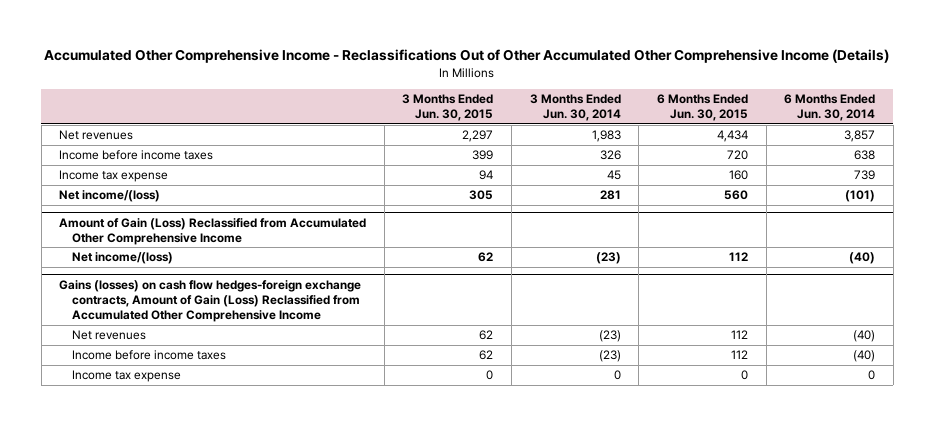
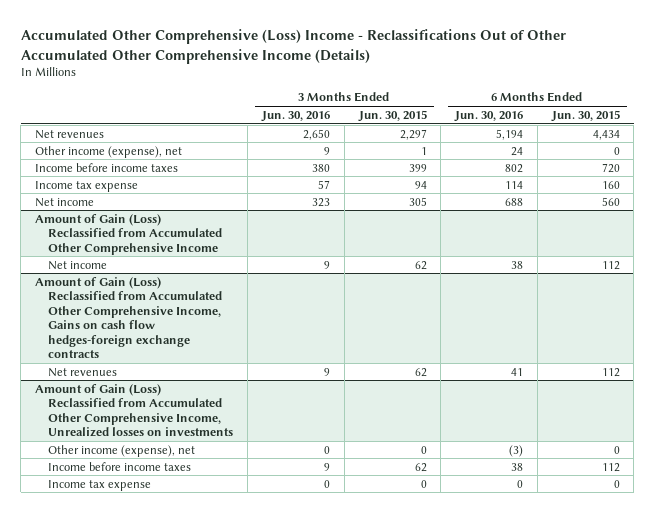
[44,49,890,64] Accumulated Other Comprehensive Income - Reclassifications Out of Other Accumulated Other Comprehensive Income (Details) -> [20,29,566,64] Accumulated Other Comprehensive (Loss) Income - Reclassifications Out of Other Accumulated Other Comprehensive Income (Details)
[529,93,621,122] 3 Months Ended Jun. 30, 2014 -> none
[784,93,876,122] 6 Months Ended Jun. 30, 2014 -> none
none -> [260,110,330,122] Jun. 30, 2016
none -> [454,110,524,122] Jun. 30, 2016
none -> [35,145,183,158] Other income (expense), net
[59,190,161,203] Net income/(loss) -> [35,197,95,207] Net income
[72,252,174,265] Net income/(loss) -> [48,260,108,270] Net income
[59,279,362,322] Gains (losses) on cash flow hedges-foreign exchange contracts, Amount of Gain (Loss) Reclassified from Accumulated Other Comprehensive Income -> [35,276,223,359] Amount of Gain (Loss) Reclassified from Accumulated Other Comprehensive Income, Gains on cash flow hedges-foreign exchange contracts
none -> [35,383,234,438] Amount of Gain (Loss) Reclassified from Accumulated Other Comprehensive Income, Unrealized losses on investments
none -> [48,444,196,457] Other income (expense), net

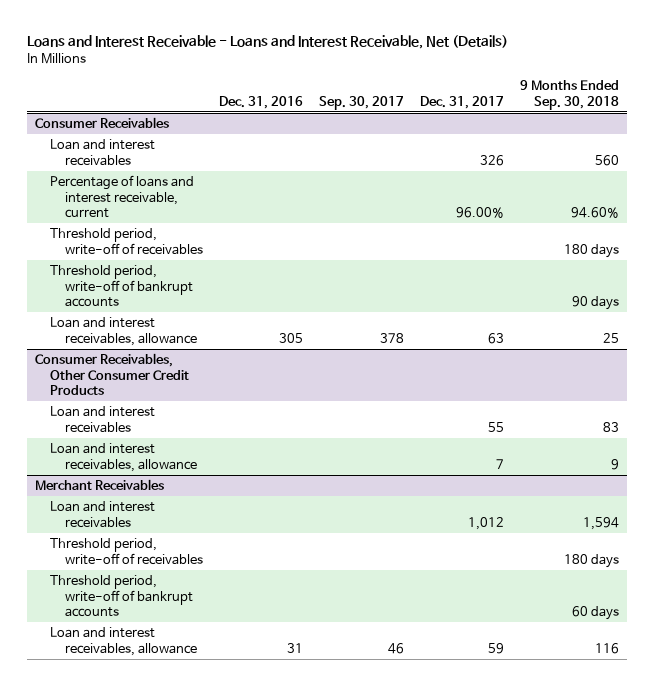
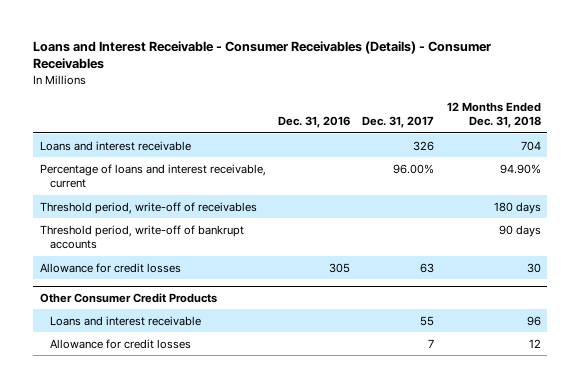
[27,35,509,50] Loans and Interest Receivable - Loans and Interest Receivable, Net (Details) -> [33,40,492,70] Loans and Interest Receivable - Consumer Receivables (Details) - Consumer Receivables
[319,95,405,110] Sep. 30, 2017 -> none
[520,80,620,110] 9 Months Ended Sep. 30, 2018 -> none
none -> [446,101,541,129] 12 Months Ended Dec. 31, 2018
[35,117,170,129] Consumer Receivables -> none
[49,139,155,166] Loan and interest receivables -> [39,140,191,151] Loans and interest receivable
[35,479,165,491] Merchant Receivables -> none
[49,501,155,528] Loan and interest receivables -> none
[49,538,203,565] Threshold period, write-off of receivables -> none
[49,575,193,618] Threshold period, write-off of bankrupt accounts -> none
[49,627,197,656] Loan and interest receivables, allowance -> none
[49,317,197,346] Loan and interest receivables, allowance -> [39,262,181,273] Allowance for credit losses
[35,353,189,396] Consumer Receivables, Other Consumer Credit Products -> [39,292,217,303] Other Consumer Credit Products
[49,406,155,433] Loan and interest receivables -> [49,315,201,326] Loans and interest receivable
[49,443,197,472] Loan and interest receivables, allowance -> [49,338,191,349] Allowance for credit losses

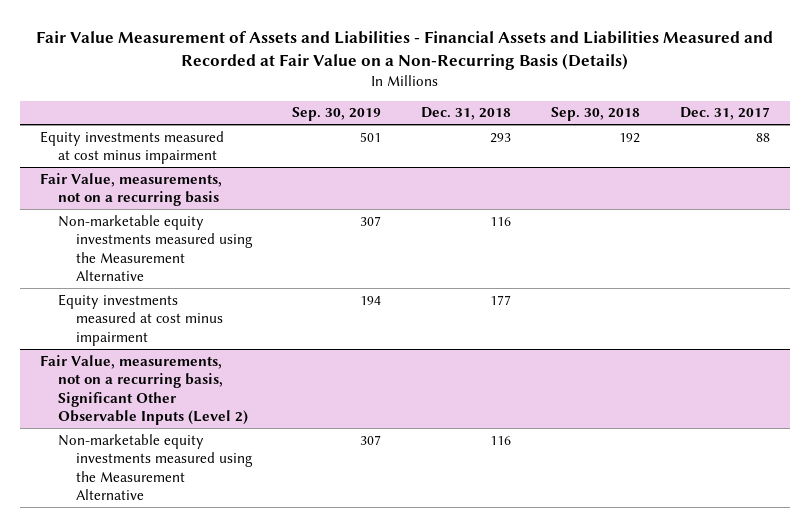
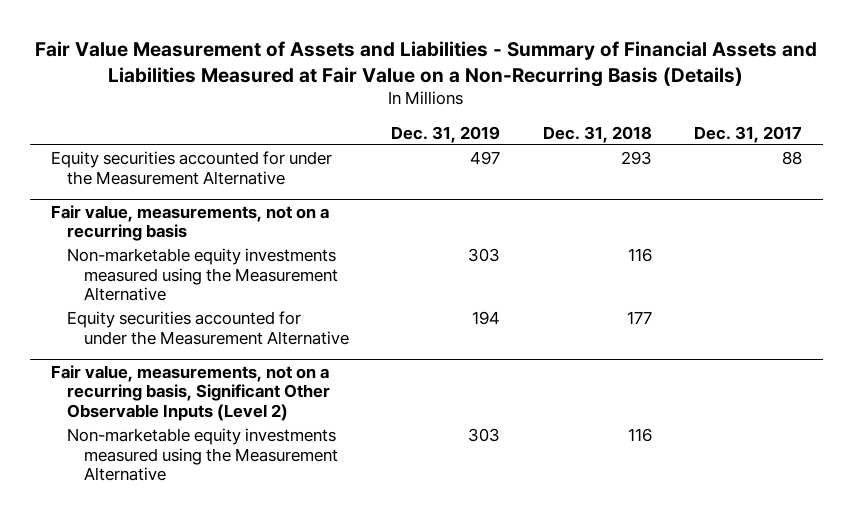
[35,30,773,70] Fair Value Measurement of Assets and Liabilities - Financial Assets and Liabilities Measured and Recorded at Fair Value on a Non-Recurring Basis (Details) -> [35,40,818,87] Fair Value Measurement of Assets and Liabilities - Summary of Financial Assets and Liabilities Measured at Fair Value on a Non-Recurring Basis (Details)
[291,107,381,122] Sep. 30, 2019 -> none
[550,107,640,122] Sep. 30, 2018 -> none
none -> [391,125,501,143] Dec. 31, 2019
[39,130,224,165] Equity investments measured at cost minus impairment -> [50,150,332,185] Equity securities accounted for under the Measurement Alternative
[39,172,222,207] Fair Value, measurements, not on a recurring basis -> [50,204,329,242] Fair value, measurements, not on a recurring basis
[57,293,224,346] Equity investments measured at cost minus impairment -> [67,310,350,345] Equity securities accounted for under the Measurement Alternative
[39,354,248,426] Fair Value, measurements, not on a recurring basis, Significant Other Observable Inputs (Level 2) -> [50,364,331,422] Fair value, measurements, not on a recurring basis, Significant Other Observable Inputs (Level 2)

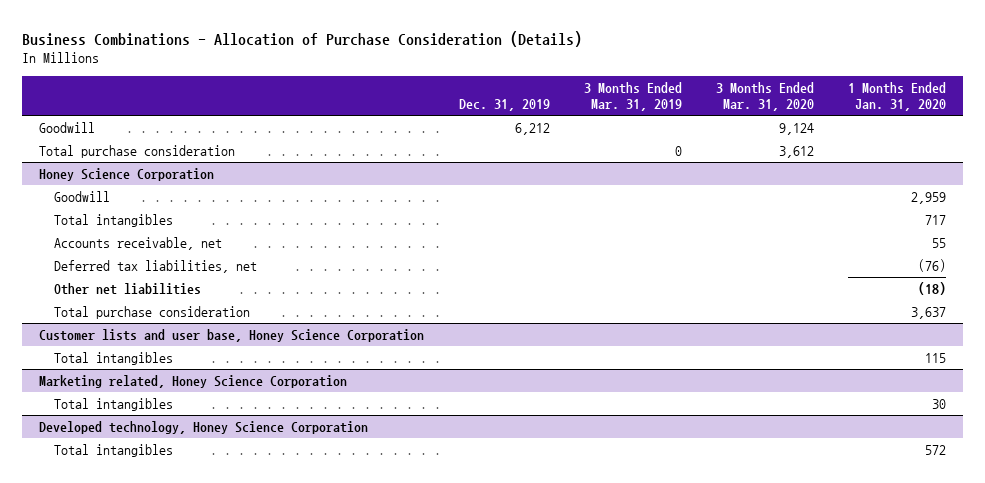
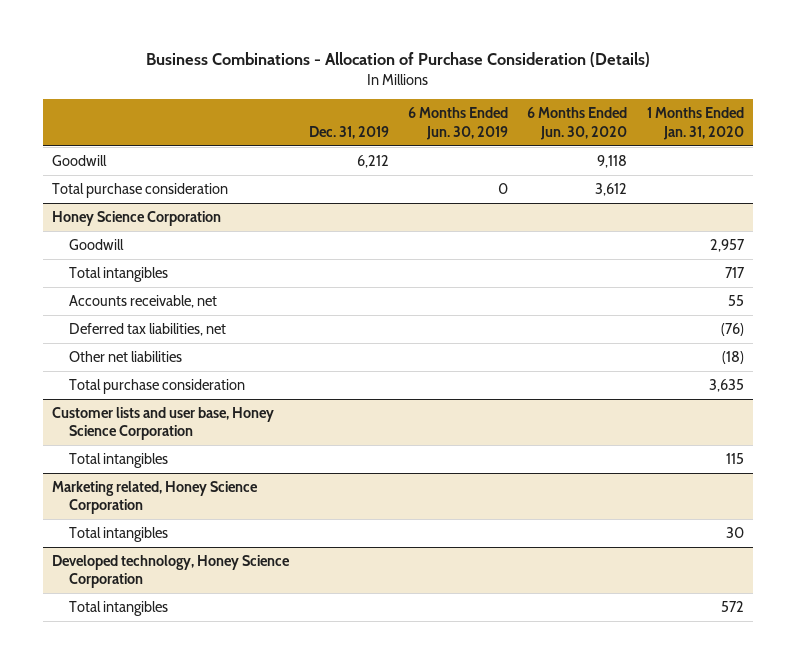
[583,81,682,112] 3 Months Ended Mar. 31, 2019 -> none
[715,81,814,112] 3 Months Ended Mar. 31, 2020 -> none
none -> [408,107,509,140] 6 Months Ended Jun. 30, 2019
none -> [527,107,628,140] 6 Months Ended Jun. 30, 2020
[910,191,946,204] 2,959 -> [709,239,745,253] 2,957
[910,306,946,319] 3,637 -> [708,379,744,393] 3,635

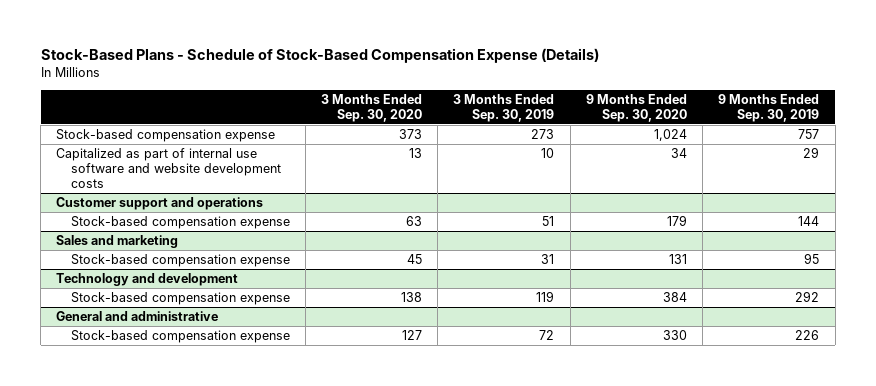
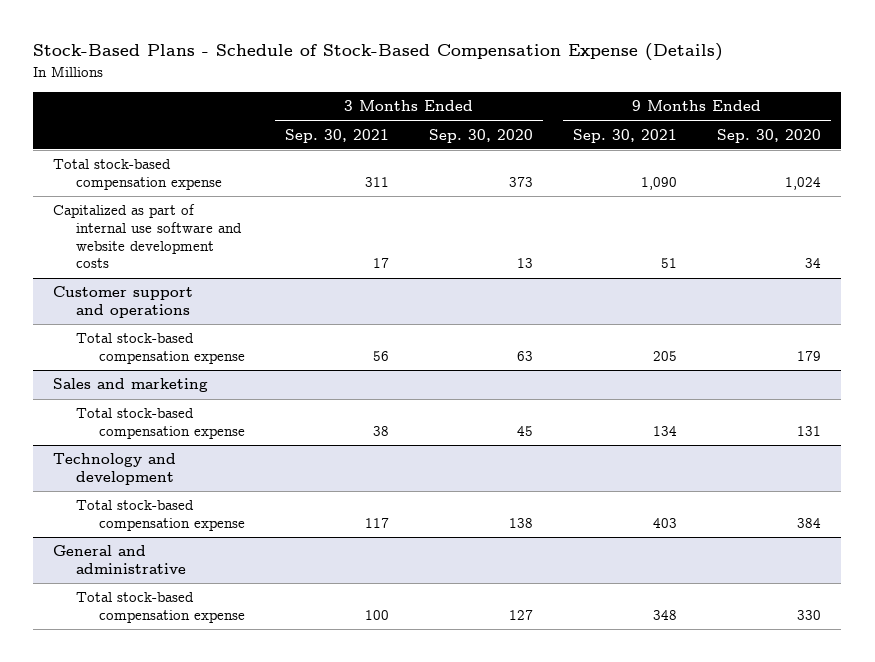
[453,93,555,122] 3 Months Ended Sep. 30, 2019 -> none
[718,93,820,122] 9 Months Ended Sep. 30, 2019 -> none
none -> [284,128,389,143] Sep. 30, 2021
none -> [573,128,678,143] Sep. 30, 2021
[56,129,276,143] Stock-based compensation expense -> [53,159,223,191] Total stock-based compensation expense
[70,216,290,230] Stock-based compensation expense -> [76,333,245,365] Total stock-based compensation expense
[70,254,290,268] Stock-based compensation expense -> [76,408,245,440] Total stock-based compensation expense
[70,292,290,306] Stock-based compensation expense -> [76,500,245,532] Total stock-based compensation expense
[70,330,290,344] Stock-based compensation expense -> [76,592,245,624] Total stock-based compensation expense

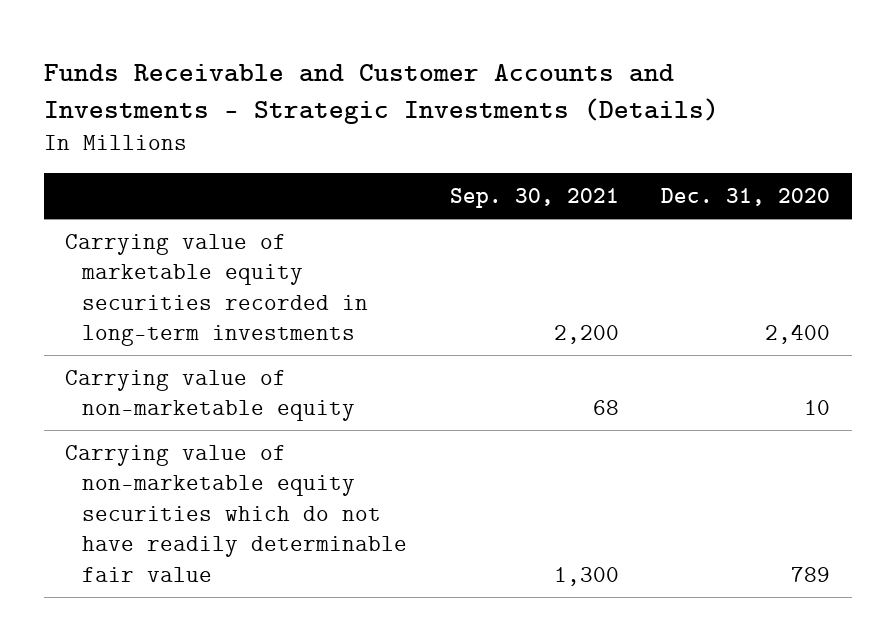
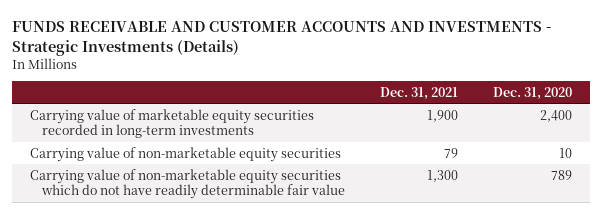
[43,63,719,124] Funds Receivable and Customer Accounts and Investments - Strategic Investments (Details) -> [12,21,552,56] FUNDS RECEIVABLE AND CUSTOMER ACCOUNTS AND INVESTMENTS - Strategic Investments (Details)
[449,187,619,208] Sep. 30, 2021 -> none
none -> [379,86,458,100] Dec. 31, 2021
[65,369,356,422] Carrying value of non-marketable equity -> [29,146,341,162] Carrying value of non-marketable equity securities

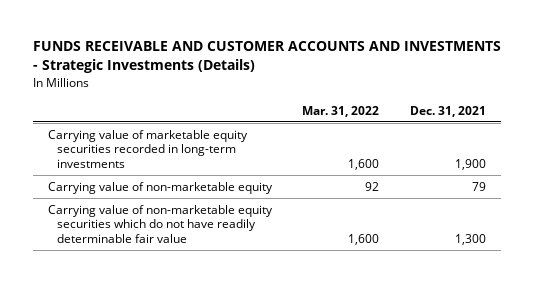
[492,86,572,100] Dec. 31, 2020 -> none
none -> [302,105,380,117] Mar. 31, 2022
[29,146,341,162] Carrying value of non-marketable equity securities -> [47,181,273,194] Carrying value of non-marketable equity

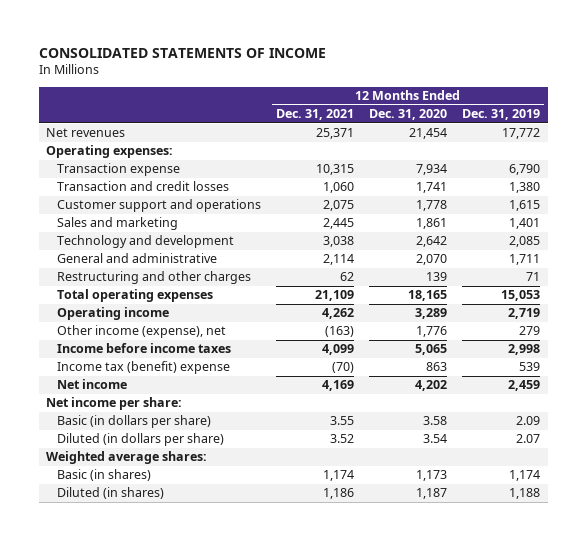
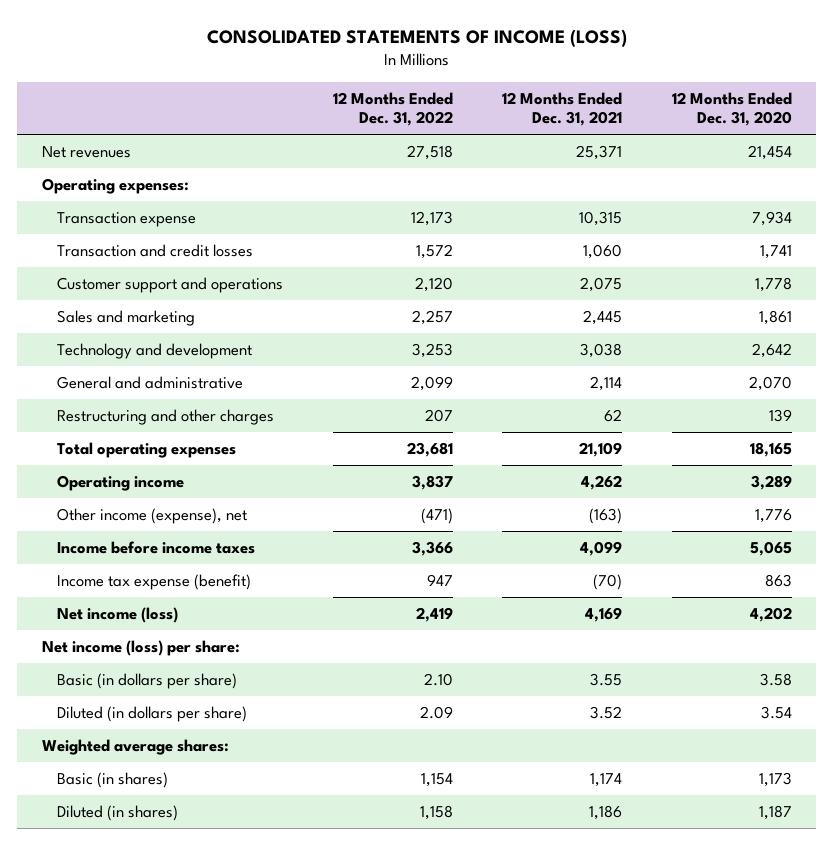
[38,47,326,58] CONSOLIDATED STATEMENTS OF INCOME -> [206,28,627,47] CONSOLIDATED STATEMENTS OF INCOME (LOSS)
[462,109,541,121] Dec. 31, 2019 -> none
none -> [332,91,453,127] 12 Months Ended Dec. 31, 2022
[56,361,230,375] Income tax (benefit) expense -> [57,573,252,590] Income tax expense (benefit)
[56,379,127,390] Net income -> [57,606,179,623] Net income (loss)
[46,397,183,411] Net income per share: -> [41,639,240,656] Net income (loss) per share:

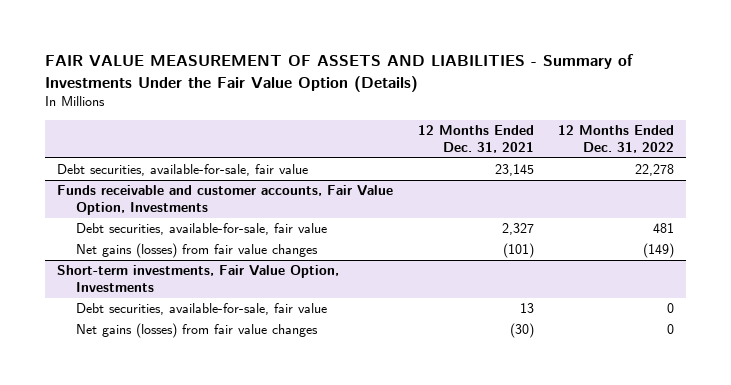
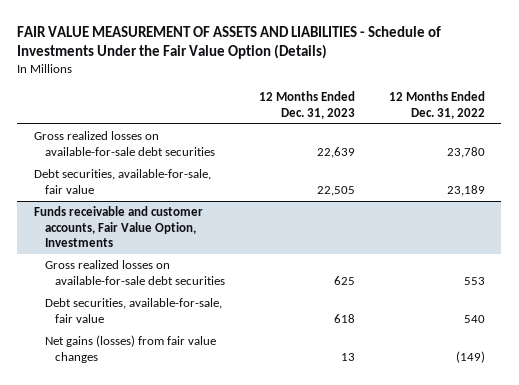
[44,54,634,92] FAIR VALUE MEASUREMENT OF ASSETS AND LIABILITIES - Summary of Investments Under the Fair Value Option (Details) -> [17,25,442,60] FAIR VALUE MEASUREMENT OF ASSETS AND LIABILITIES - Schedule of Investments Under the Fair Value Option (Details)
[417,125,534,154] 12 Months Ended Dec. 31, 2021 -> none
none -> [258,91,355,119] 12 Months Ended Dec. 31, 2023
none -> [34,131,215,156] Gross realized losses on available-for-sale debt securities
[635,164,675,177] 22,278 -> [446,184,485,196] 23,189
none -> [44,260,226,285] Gross realized losses on available-for-sale debt securities
[653,223,675,234] 481 -> [463,314,485,323] 540
[56,265,339,293] Short-term investments, Fair Value Option, Investments -> none
[75,303,327,316] Debt securities, available-for-sale, fair value -> none
[75,323,318,339] Net gains (losses) from fair value changes -> none

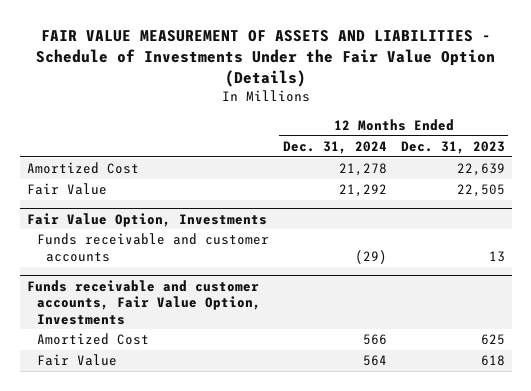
[388,91,485,119] 12 Months Ended Dec. 31, 2022 -> none
none -> [282,140,387,154] Dec. 31, 2024
[34,131,215,156] Gross realized losses on available-for-sale debt securities -> [26,162,139,175] Amortized Cost
[34,169,212,194] Debt securities, available-for-sale, fair value -> [26,183,107,196] Fair Value
none -> [26,212,267,227] Fair Value Option, Investments
none -> [36,233,269,262] Funds receivable and customer accounts
[44,335,216,363] Net gains (losses) from fair value changes -> none
[44,260,226,285] Gross realized losses on available-for-sale debt securities -> [36,333,149,346] Amortized Cost
[44,298,222,323] Debt securities, available-for-sale, fair value -> [36,354,117,367] Fair Value

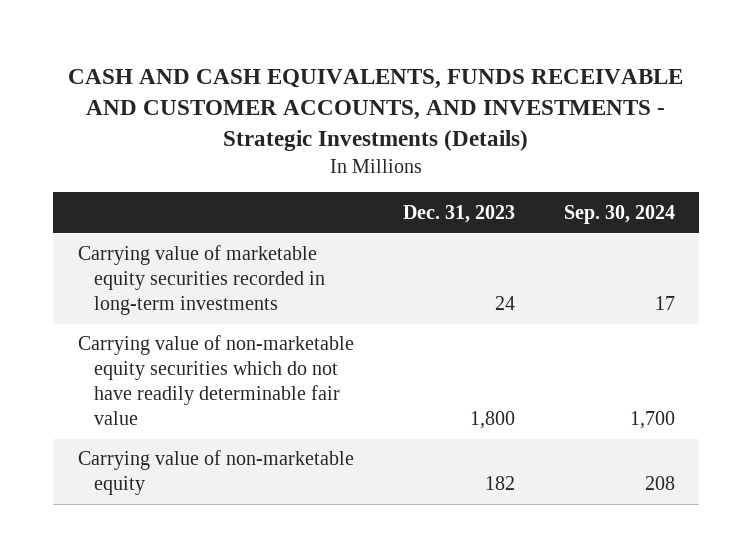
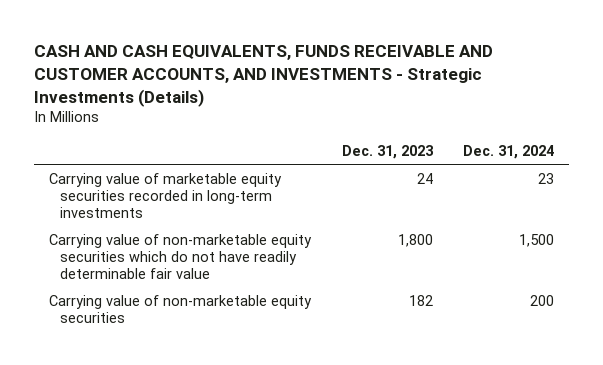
[563,204,675,224] Sep. 30, 2024 -> none
none -> [463,144,555,159] Dec. 31, 2024
[77,450,354,496] Carrying value of non-marketable equity -> [49,294,313,323] Carrying value of non-marketable equity securities

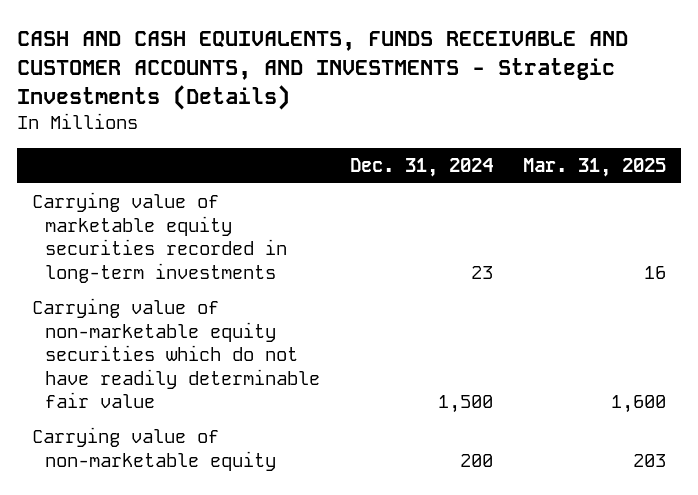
[341,144,434,159] Dec. 31, 2023 -> none
none -> [523,157,667,177] Mar. 31, 2025
[49,294,313,323] Carrying value of non-marketable equity securities -> [31,427,277,471] Carrying value of non-marketable equity

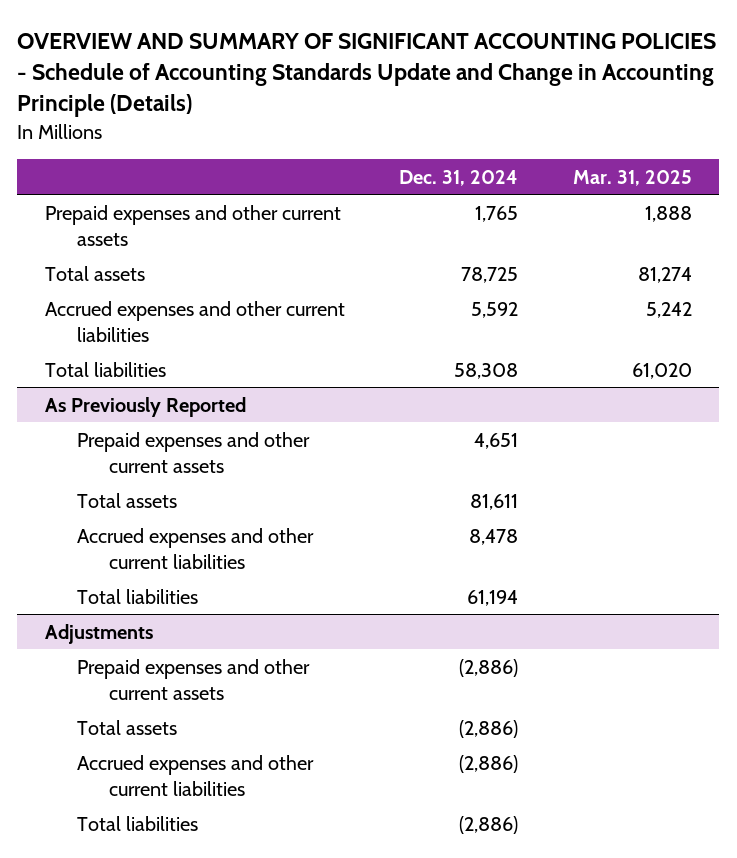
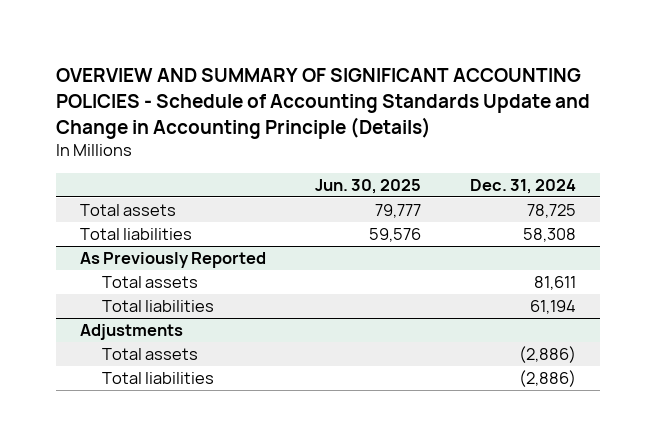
[572,169,692,186] Mar. 31, 2025 -> none
none -> [314,179,421,195] Jun. 30, 2025
[44,204,341,246] Prepaid expenses and other current assets -> none
[44,300,345,342] Accrued expenses and other current liabilities -> none
[76,431,310,473] Prepaid expenses and other current assets -> none
[76,527,314,569] Accrued expenses and other current liabilities -> none
[76,658,310,700] Prepaid expenses and other current assets -> none
[76,754,314,796] Accrued expenses and other current liabilities -> none

